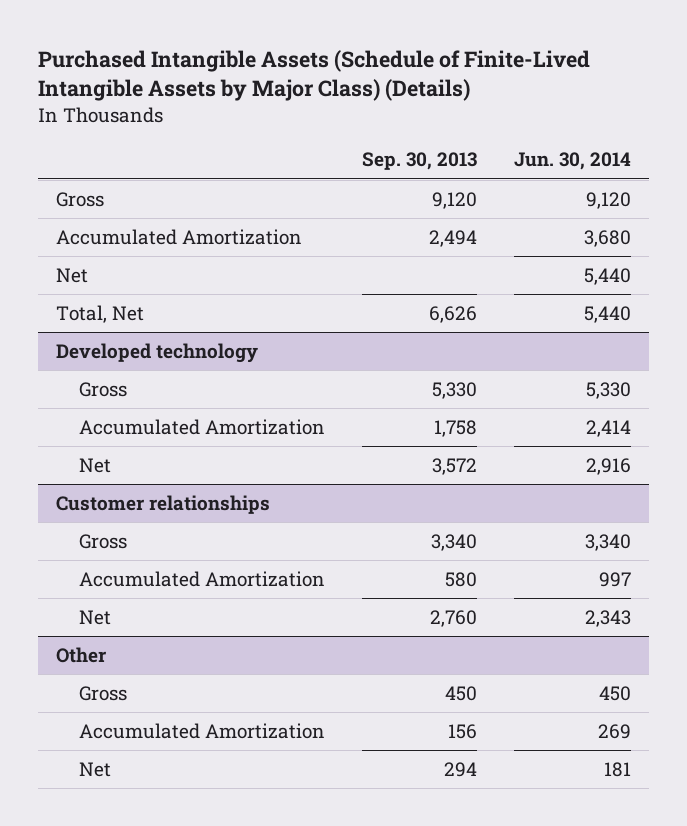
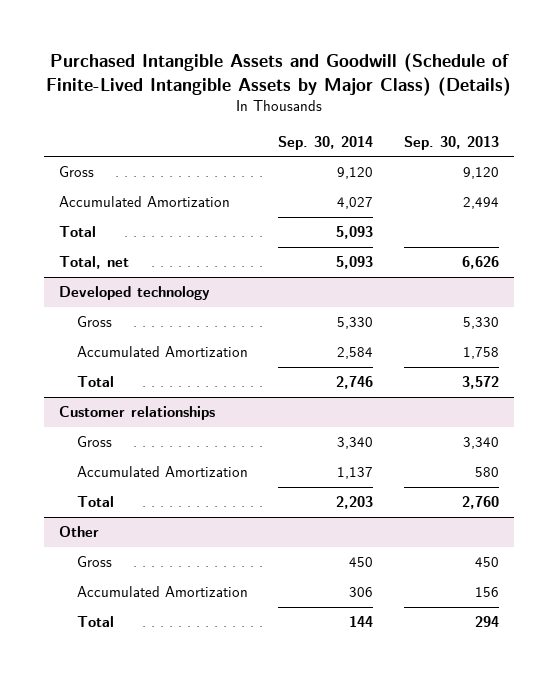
[37,50,590,102] Purchased Intangible Assets (Schedule of Finite-Lived Intangible Assets by Major Class) (Details) -> [45,53,511,96] Purchased Intangible Assets and Goodwill (Schedule of Finite-Lived Intangible Assets by Major Class) (Details)
[513,152,631,171] Jun. 30, 2014 -> none
none -> [278,135,374,150] Sep. 30, 2014
[56,267,89,283] Net -> [58,226,96,238] Total
[56,304,145,323] Total, Net -> [58,256,129,270] Total, net
[79,457,112,473] Net -> [77,376,115,388] Total
[79,609,112,625] Net -> [77,496,115,508] Total
[79,761,112,777] Net -> [77,616,115,628] Total

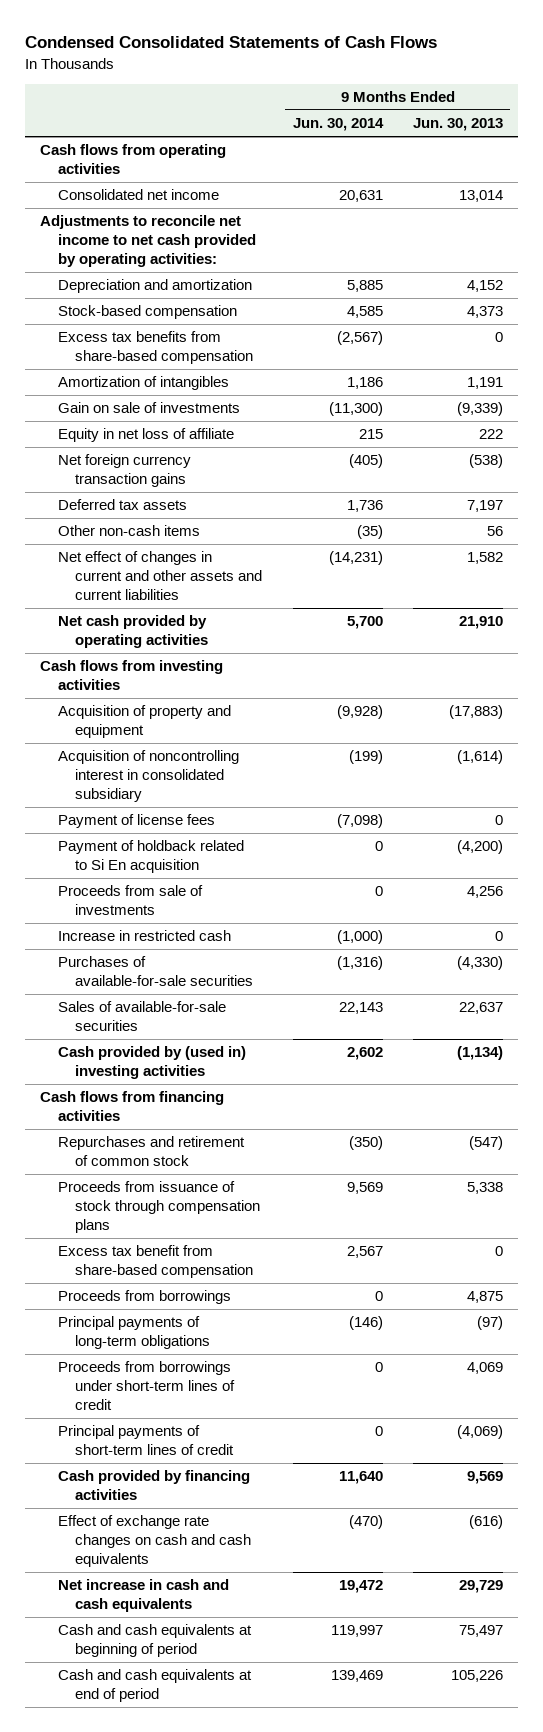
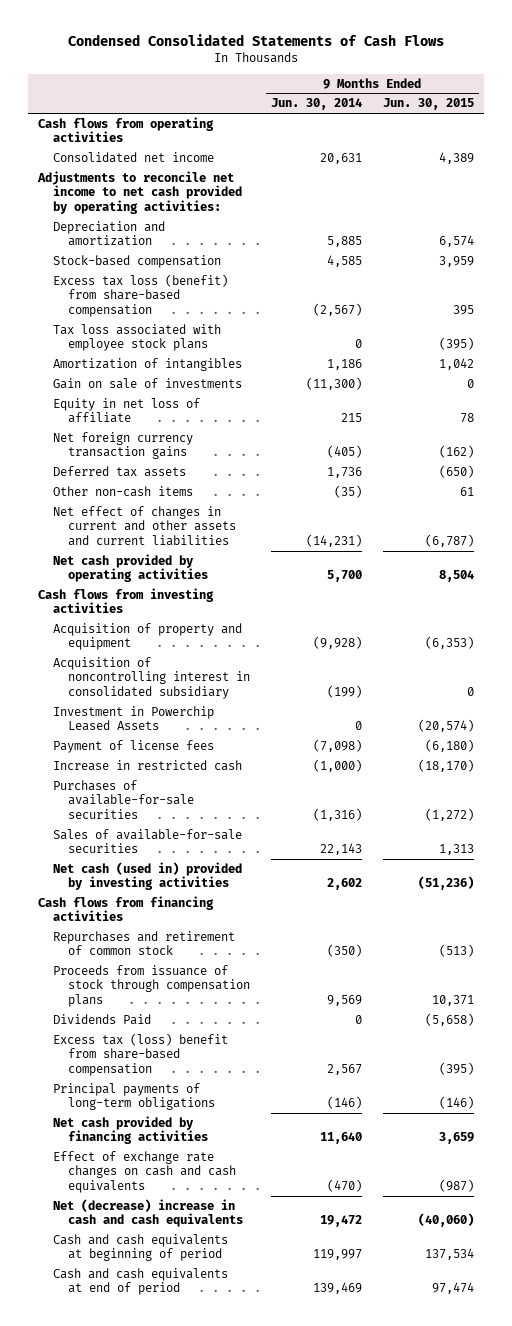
[412,118,503,132] Jun. 30, 2013 -> none
none -> [382,98,474,111] Jun. 30, 2015
[57,331,254,365] Excess tax benefits from share-based compensation -> [53,273,229,317] Excess tax loss (benefit) from share-based compensation
none -> [53,323,222,352] Tax loss associated with employee stock plans
none -> [53,705,215,732] Investment in Powerchip Leased Assets
[57,840,244,874] Payment of holdback related to Si En acquisition -> none
[57,885,203,916] Proceeds from sale of investments -> none
[57,1046,246,1080] Cash provided by (used in) investing activities -> [53,861,243,891] Net cash (used in) provided by investing activities
[57,1290,231,1305] Proceeds from borrowings -> none
none -> [53,1013,152,1025] Dividends Paid
[57,1245,254,1279] Excess tax benefit from share-based compensation -> [53,1032,229,1076] Excess tax (loss) benefit from share-based compensation
[57,1361,236,1411] Proceeds from borrowings under short-term lines of credit -> none
[57,1425,235,1456] Principal payments of short-term lines of credit -> none
[57,1470,250,1501] Cash provided by financing activities -> [53,1115,209,1145] Net cash provided by financing activities
[57,1579,229,1613] Net increase in cash and cash equivalents -> [53,1198,244,1228] Net (decrease) increase in cash and cash equivalents

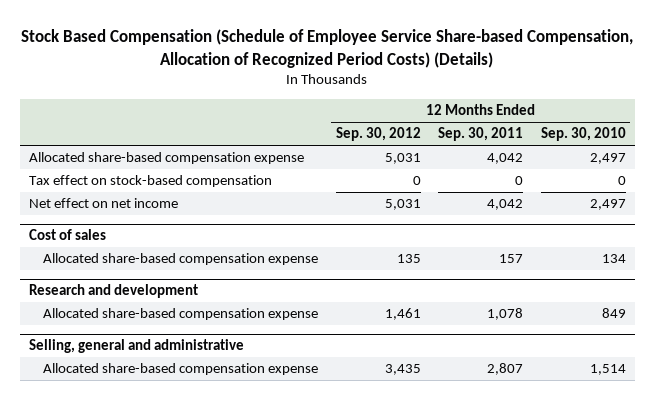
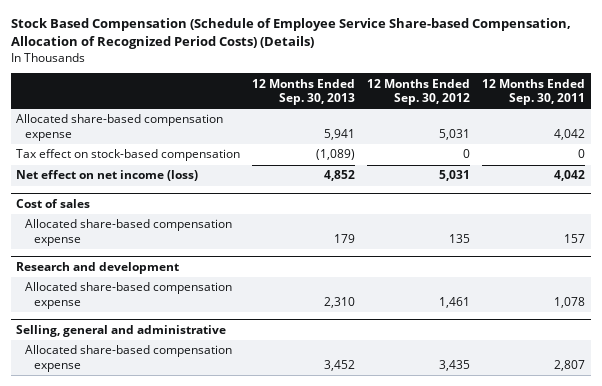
[540,127,626,142] Sep. 30, 2010 -> none
none -> [252,78,356,106] 12 Months Ended Sep. 30, 2013
[28,198,178,209] Net effect on net income -> [16,170,199,182] Net effect on net income (loss)

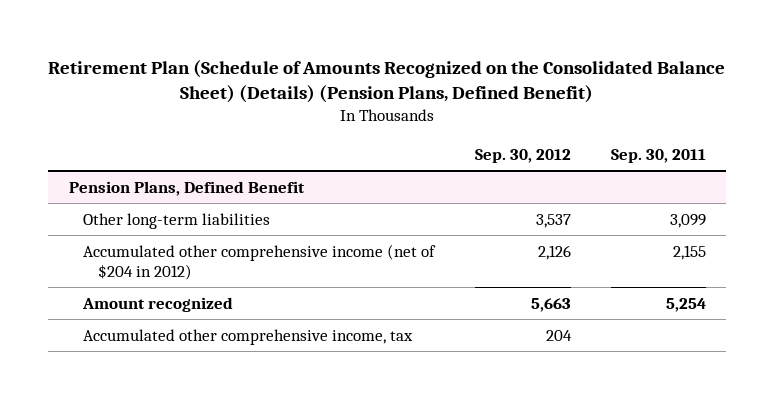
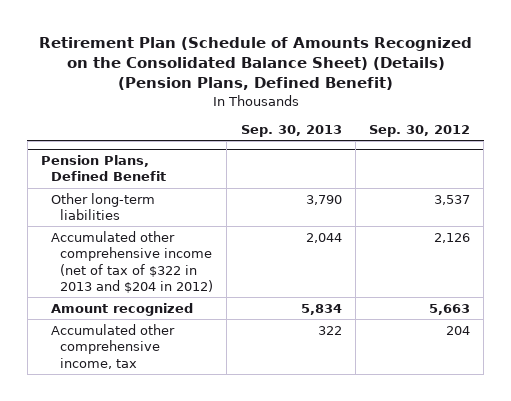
[610,148,706,163] Sep. 30, 2011 -> none
none -> [240,125,342,138] Sep. 30, 2013
[83,243,437,280] Accumulated other comprehensive income (net of $204 in 2012) -> [50,230,214,294] Accumulated other comprehensive income (net of tax of $322 in 2013 and $204 in 2012)

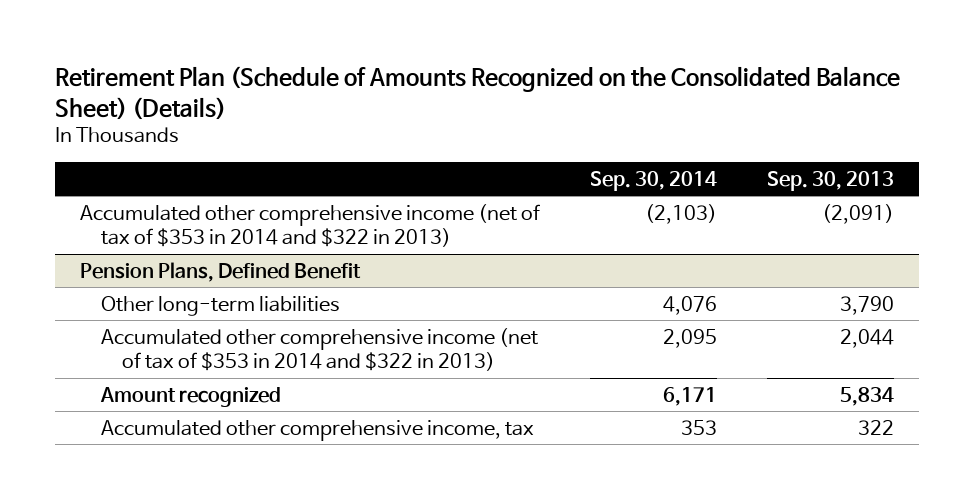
[38,36,472,90] Retirement Plan (Schedule of Amounts Recognized on the Consolidated Balance Sheet) (Details) (Pension Plans, Defined Benefit) -> [54,66,900,120] Retirement Plan (Schedule of Amounts Recognized on the Consolidated Balance Sheet) (Details)
[369,125,471,138] Sep. 30, 2012 -> none
none -> [589,170,717,191] Sep. 30, 2014
none -> [79,203,540,247] Accumulated other comprehensive income (net of tax of $353 in 2014 and $322 in 2013)
[50,230,214,294] Accumulated other comprehensive income (net of tax of $322 in 2013 and $204 in 2012) -> [101,327,539,371] Accumulated other comprehensive income (net of tax of $353 in 2014 and $322 in 2013)

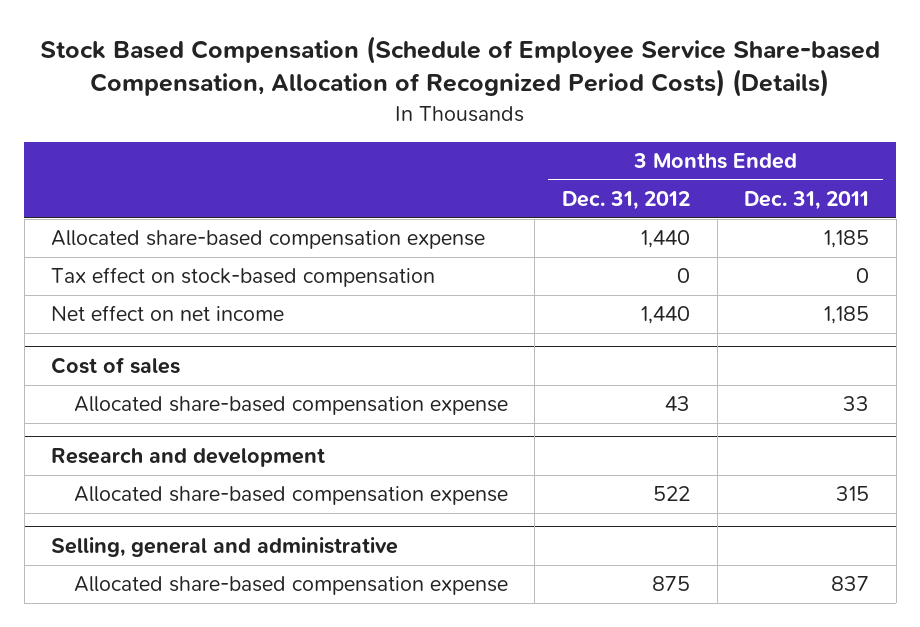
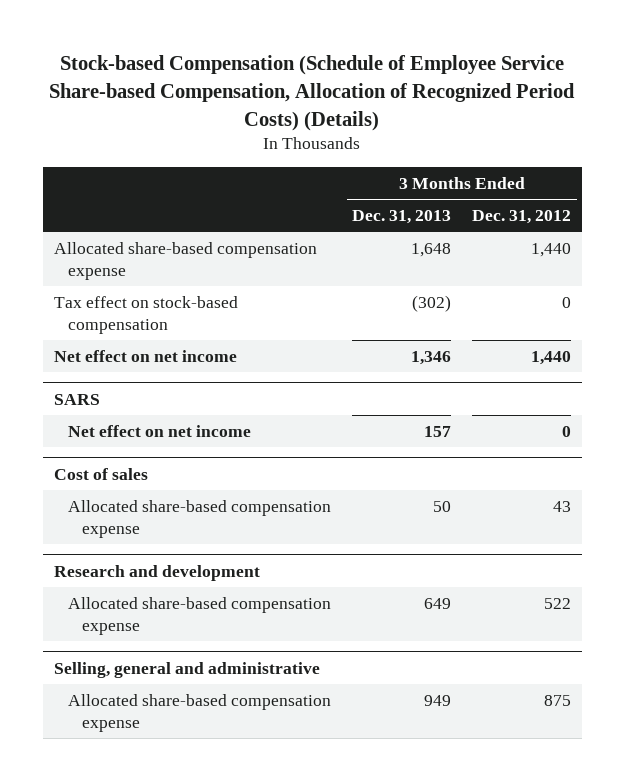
[40,35,881,98] Stock Based Compensation (Schedule of Employee Service Share-based Compensation, Allocation of Recognized Period Costs) (Details) -> [49,55,576,131] Stock-based Compensation (Schedule of Employee Service Share-based Compensation, Allocation of Recognized Period Costs) (Details)
[744,191,870,211] Dec. 31, 2011 -> none
none -> [351,209,451,224] Dec. 31, 2013
none -> [53,393,100,405] SARS
none -> [67,424,251,437] Net effect on net income

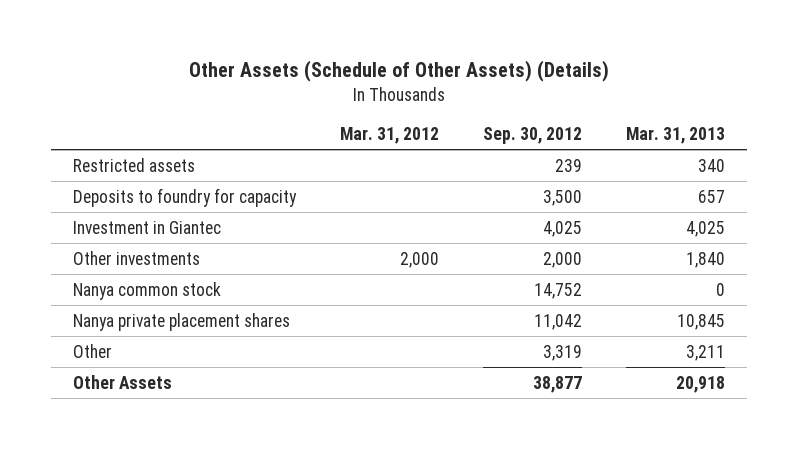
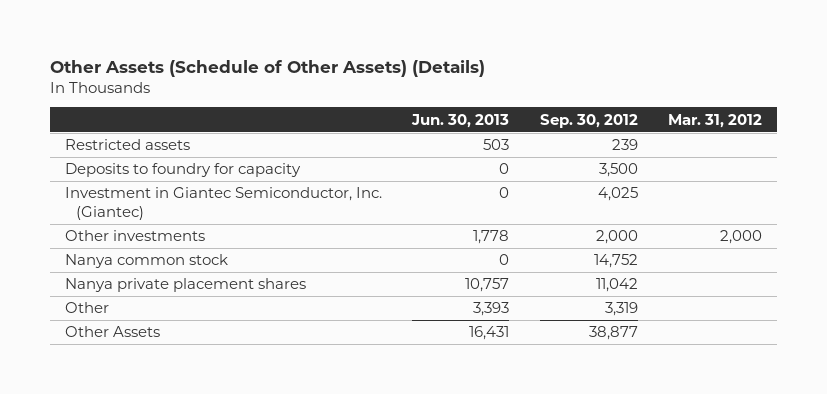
[626,126,726,144] Mar. 31, 2013 -> none
none -> [411,113,510,128] Jun. 30, 2013
[72,220,221,234] Investment in Giantec -> [64,187,382,221] Investment in Giantec Semiconductor, Inc. (Giantec)

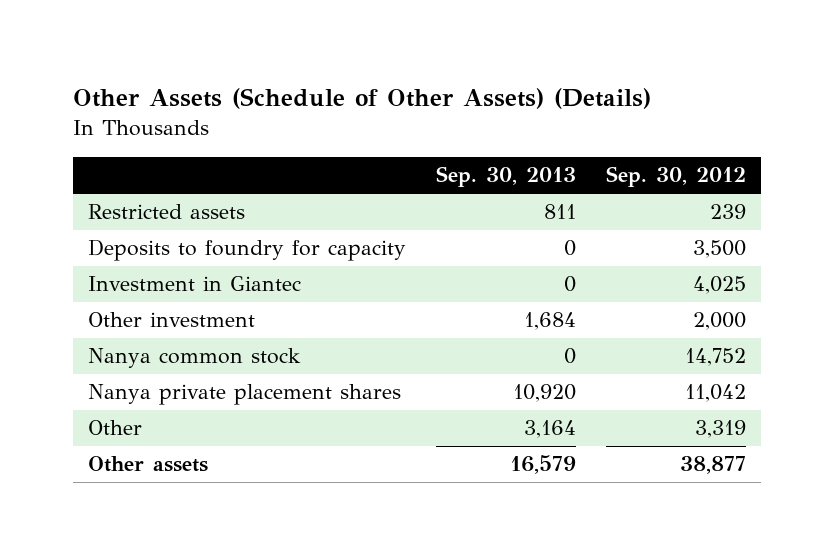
[411,113,510,128] Jun. 30, 2013 -> none
[667,113,762,128] Mar. 31, 2012 -> none
none -> [435,166,576,188] Sep. 30, 2013
[64,187,382,221] Investment in Giantec Semiconductor, Inc. (Giantec) -> [87,276,301,292] Investment in Giantec
[64,230,205,242] Other investments -> [87,312,255,328] Other investment
[64,326,160,338] Other Assets -> [87,456,208,473] Other assets

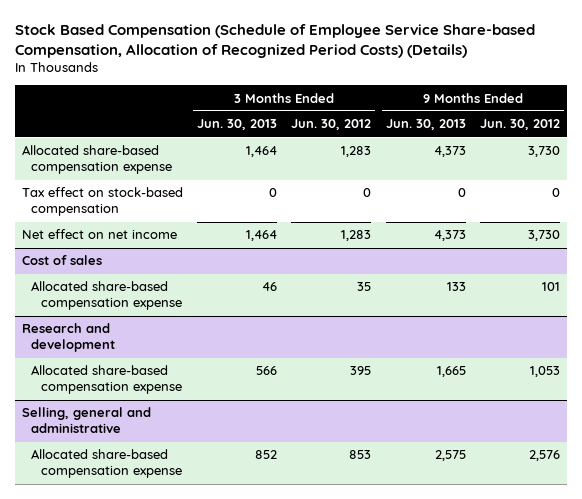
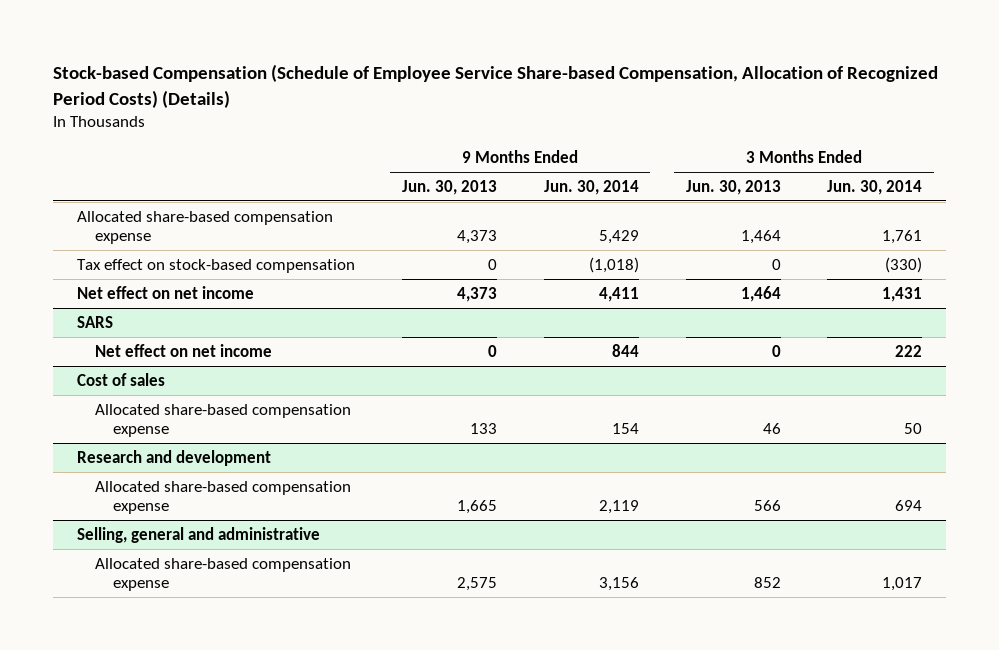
[14,23,535,58] Stock Based Compensation (Schedule of Employee Service Share-based Compensation, Allocation of Recognized Period Costs) (Details) -> [53,63,939,108] Stock-based Compensation (Schedule of Employee Service Share-based Compensation, Allocation of Recognized Period Costs) (Details)
[291,119,372,131] Jun. 30, 2012 -> none
[479,119,560,131] Jun. 30, 2012 -> none
none -> [543,179,639,195] Jun. 30, 2014
none -> [827,179,923,195] Jun. 30, 2014
none -> [76,315,113,328] SARS
none -> [94,343,272,357] Net effect on net income

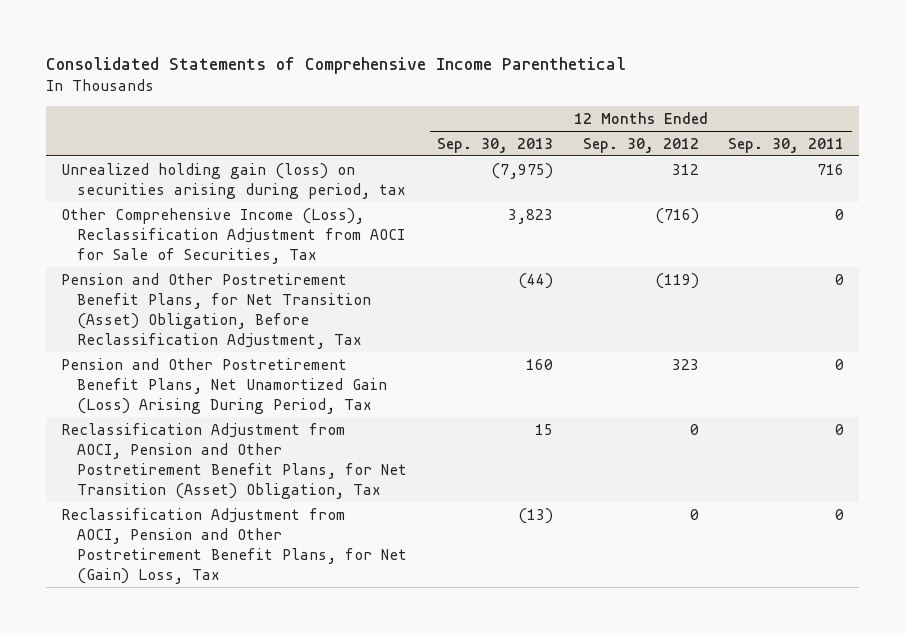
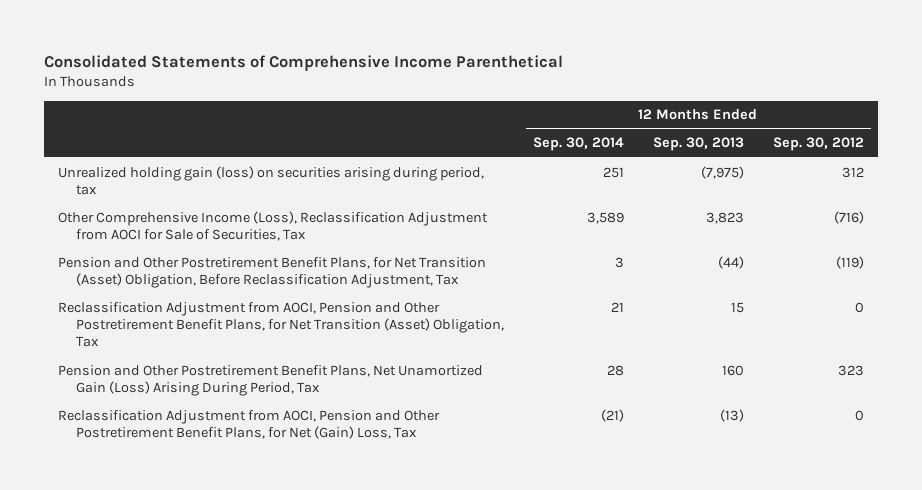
[728,137,845,153] Sep. 30, 2011 -> none
none -> [533,137,625,152] Sep. 30, 2014
[61,357,388,414] Pension and Other Postretirement Benefit Plans, Net Unamortized Gain (Loss) Arising During Period, Tax -> [58,364,484,396] Pension and Other Postretirement Benefit Plans, Net Unamortized Gain (Loss) Arising During Period, Tax

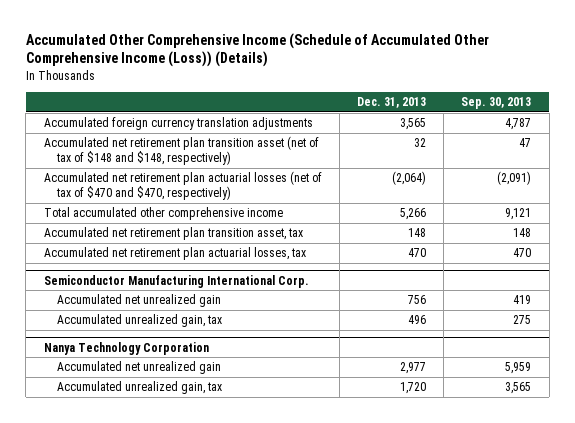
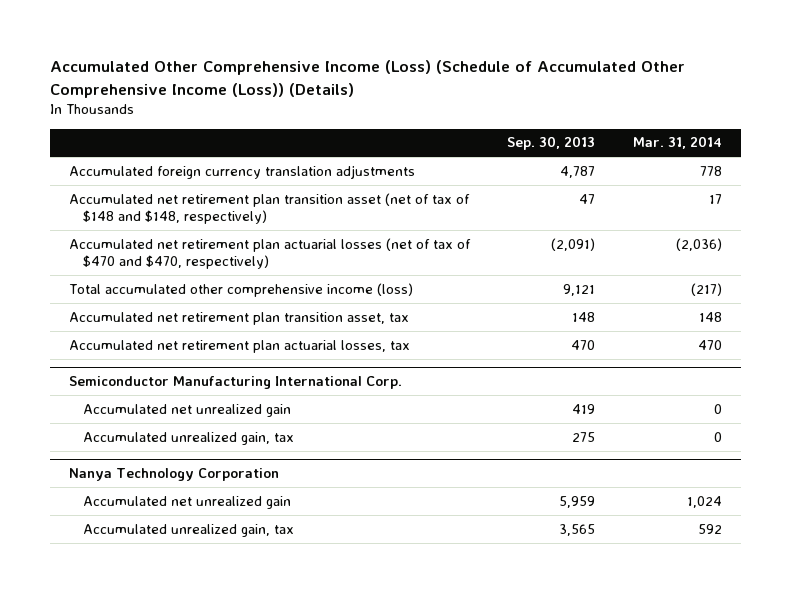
[25,32,489,68] Accumulated Other Comprehensive Income (Schedule of Accumulated Other Comprehensive Income (Loss)) (Details) -> [49,60,685,98] Accumulated Other Comprehensive Income (Loss) (Schedule of Accumulated Other Comprehensive Income (Loss)) (Details)
[356,96,426,108] Dec. 31, 2013 -> none
none -> [633,136,723,150] Mar. 31, 2014
[43,207,283,221] Total accumulated other comprehensive income -> [68,282,413,297] Total accumulated other comprehensive income (loss)

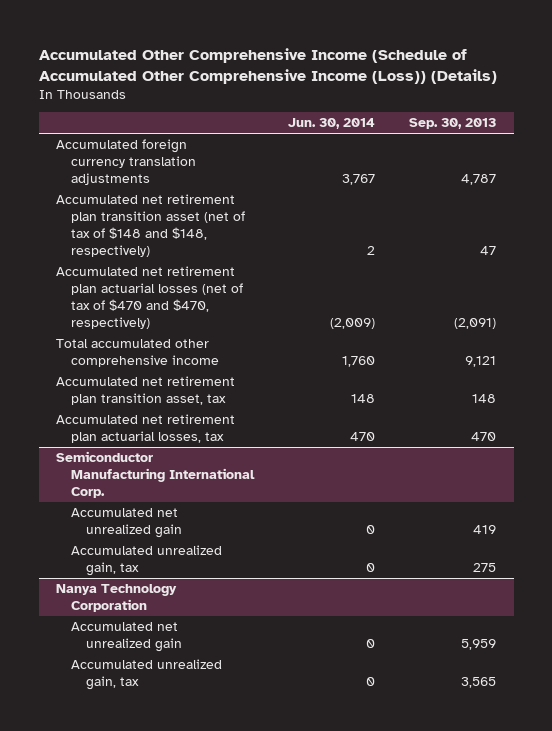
[49,60,685,98] Accumulated Other Comprehensive Income (Loss) (Schedule of Accumulated Other Comprehensive Income (Loss)) (Details) -> [38,47,497,84] Accumulated Other Comprehensive Income (Schedule of Accumulated Other Comprehensive Income (Loss)) (Details)
[633,136,723,150] Mar. 31, 2014 -> none
none -> [288,118,376,130] Jun. 30, 2014
[68,282,413,297] Total accumulated other comprehensive income (loss) -> [55,339,220,368] Total accumulated other comprehensive income

